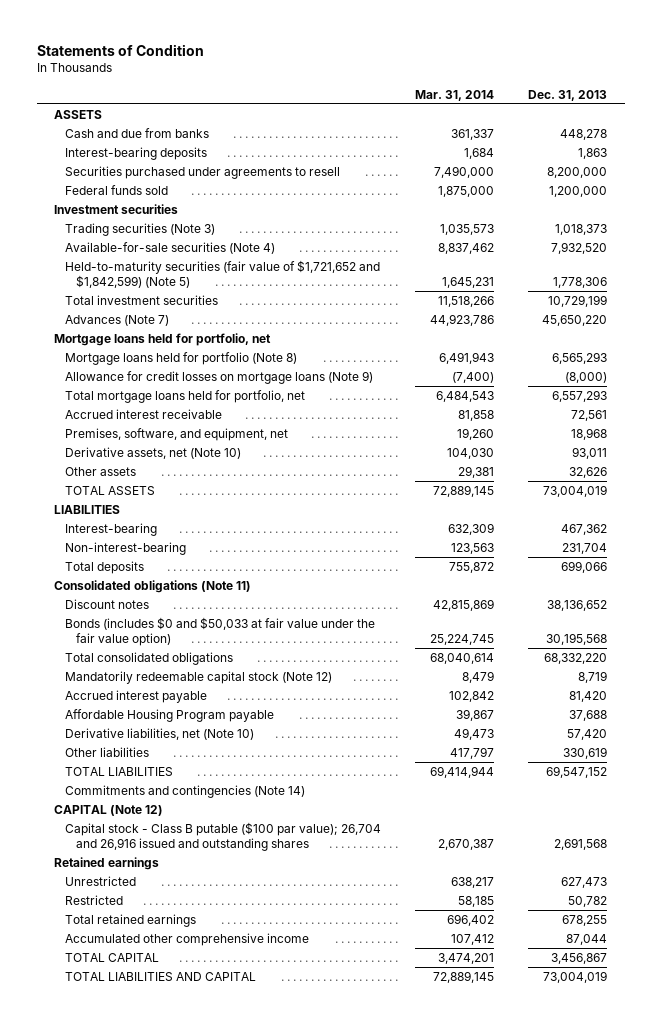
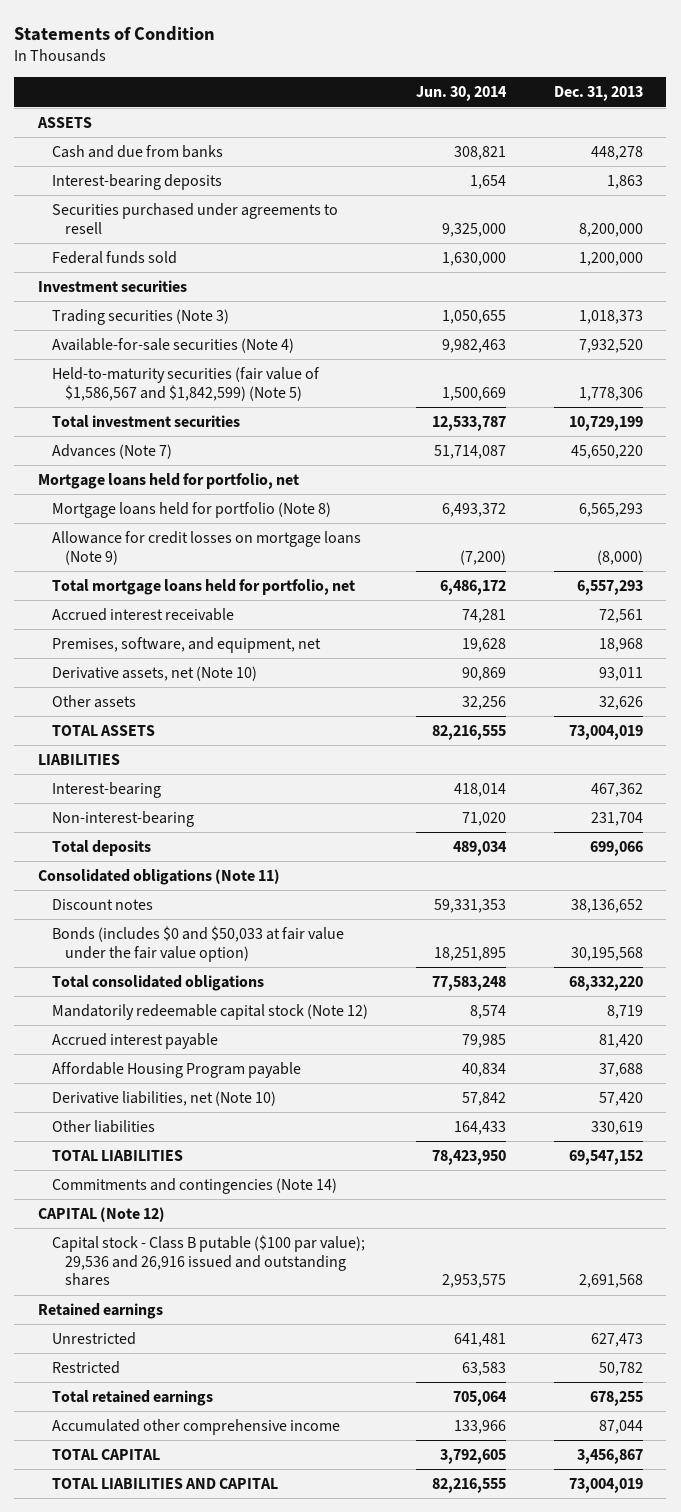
[415,89,495,101] Mar. 31, 2014 -> none
none -> [415,86,507,102] Jun. 30, 2014
[65,260,381,288] Held-to-maturity securities (fair value of $1,721,652 and $1,842,599) (Note 5) -> [51,366,320,401] Held-to-maturity securities (fair value of $1,586,567 and $1,842,599) (Note 5)
[65,822,382,851] Capital stock - Class B putable ($100 par value); 26,704 and 26,916 issued and outstanding shares -> [51,1234,365,1287] Capital stock - Class B putable ($100 par value); 29,536 and 26,916 issued and outstanding shares

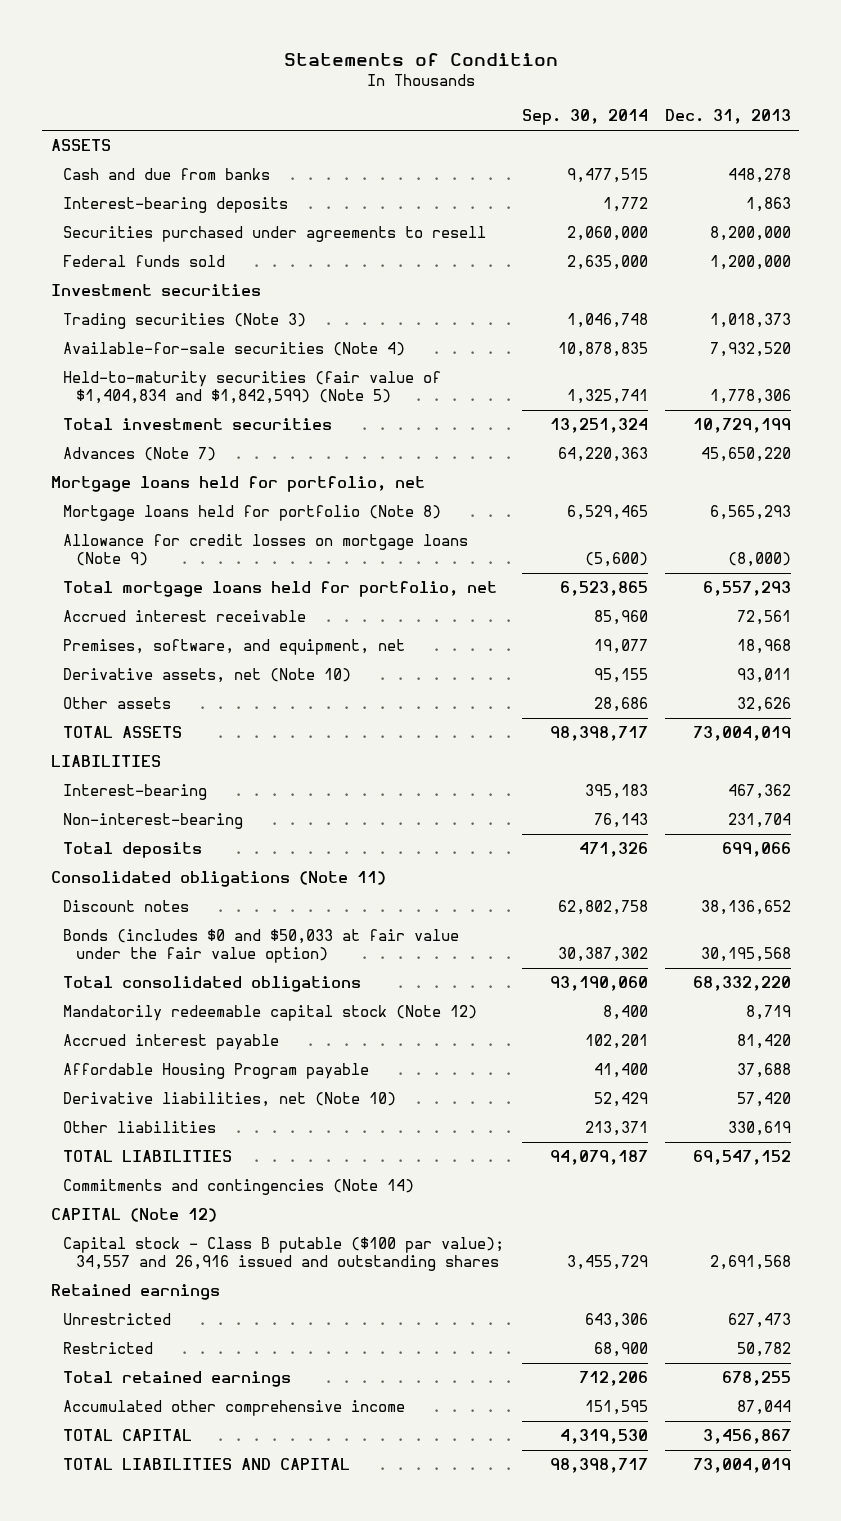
[415,86,507,102] Jun. 30, 2014 -> none
none -> [521,109,648,126] Sep. 30, 2014
[51,366,320,401] Held-to-maturity securities (fair value of $1,586,567 and $1,842,599) (Note 5) -> [63,371,442,405] Held-to-maturity securities (fair value of $1,404,834 and $1,842,599) (Note 5)
[51,1234,365,1287] Capital stock - Class B putable ($100 par value); 29,536 and 26,916 issued and outstanding shares -> [63,1237,505,1272] Capital stock - Class B putable ($100 par value); 34,557 and 26,916 issued and outstanding shares

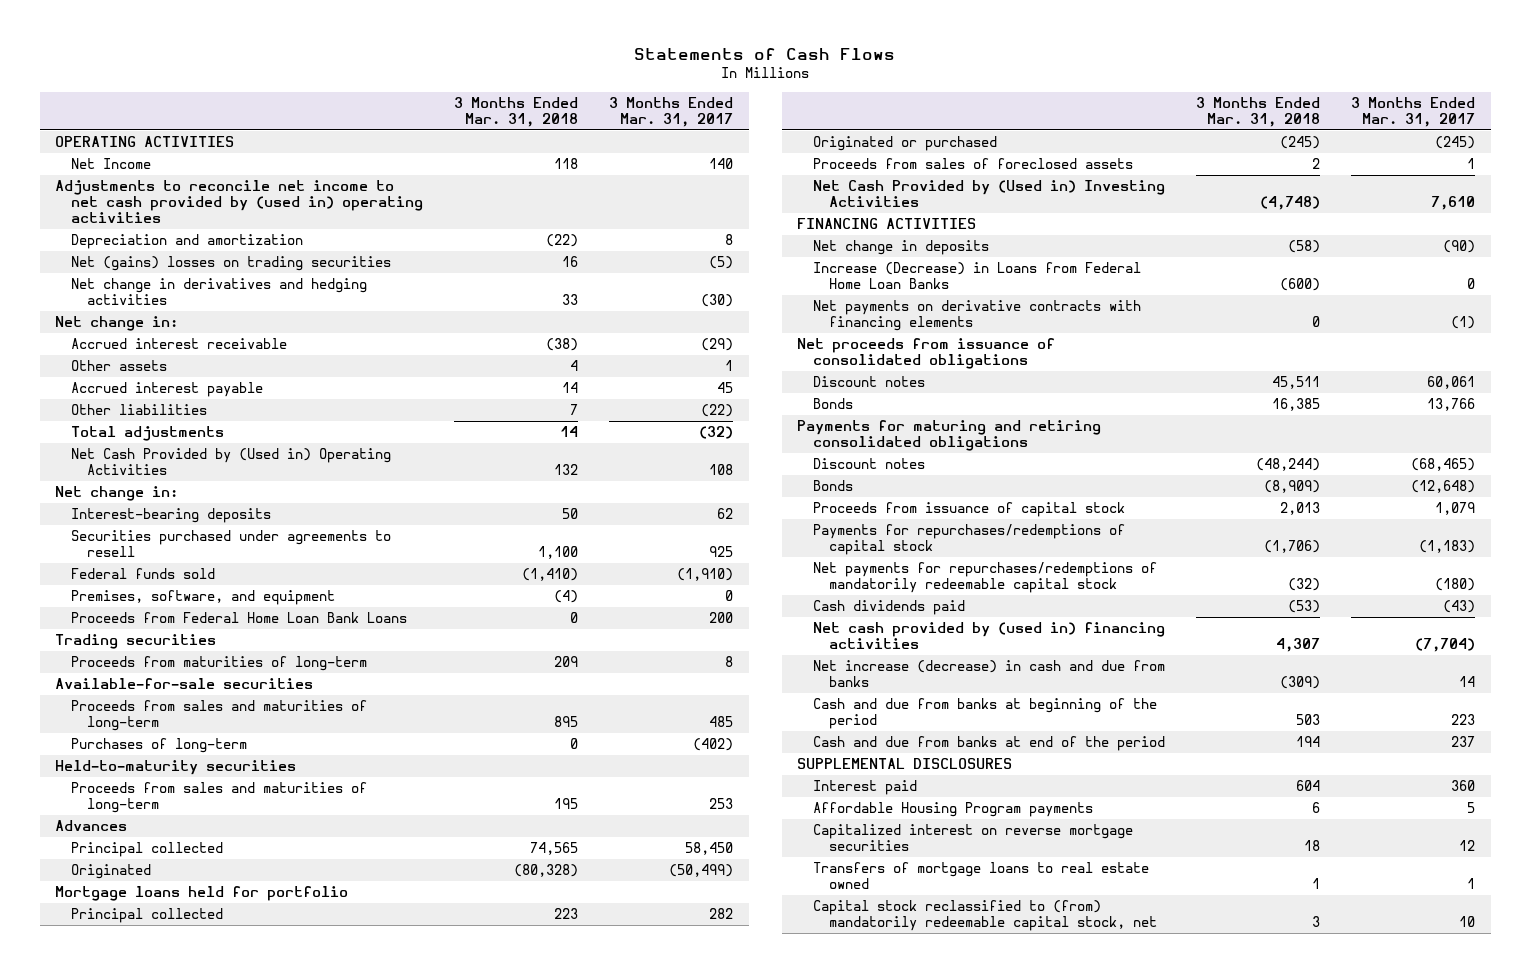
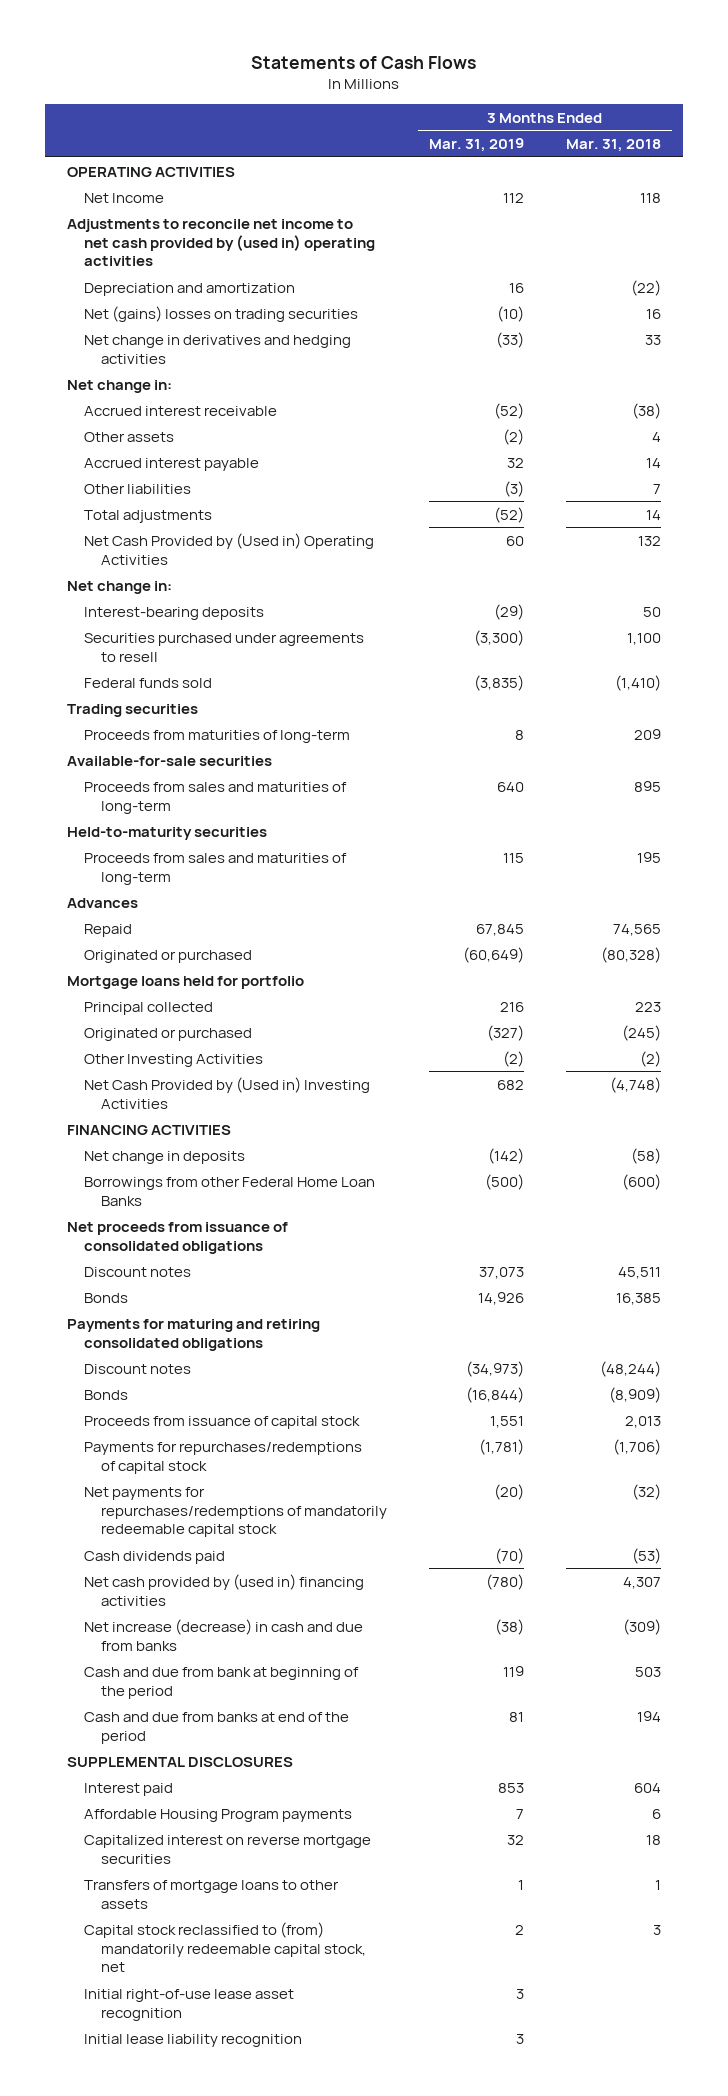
[609,96,734,127] 3 Months Ended Mar. 31, 2017 -> none
none -> [429,137,525,152] Mar. 31, 2019
[71,590,336,606] Premises, software, and equipment -> none
[71,612,408,624] Proceeds from Federal Home Loan Bank Loans -> none
[71,738,248,754] Purchases of long-term -> none
[71,842,224,858] Principal collected -> [83,923,132,937] Repaid
[71,864,152,880] Originated -> [83,949,252,963] Originated or purchased
[813,158,1134,170] Proceeds from sales of foreclosed assets -> none
none -> [83,1053,263,1067] Other Investing Activities
[813,300,1142,331] Net payments on derivative contracts with financing elements -> none
[813,262,1142,289] Increase (Decrease) in Loans from Federal Home Loan Banks -> [83,1176,375,1206] Borrowings from other Federal Home Loan Banks
[813,698,1158,729] Cash and due from banks at beginning of the period -> [83,1666,359,1699] Cash and due from bank at beginning of the period
[813,862,1150,889] Transfers of mortgage loans to real estate owned -> [83,1879,339,1909] Transfers of mortgage loans to other assets
none -> [83,1988,294,2021] Initial right-of-use lease asset recognition
none -> [83,2033,302,2047] Initial lease liability recognition

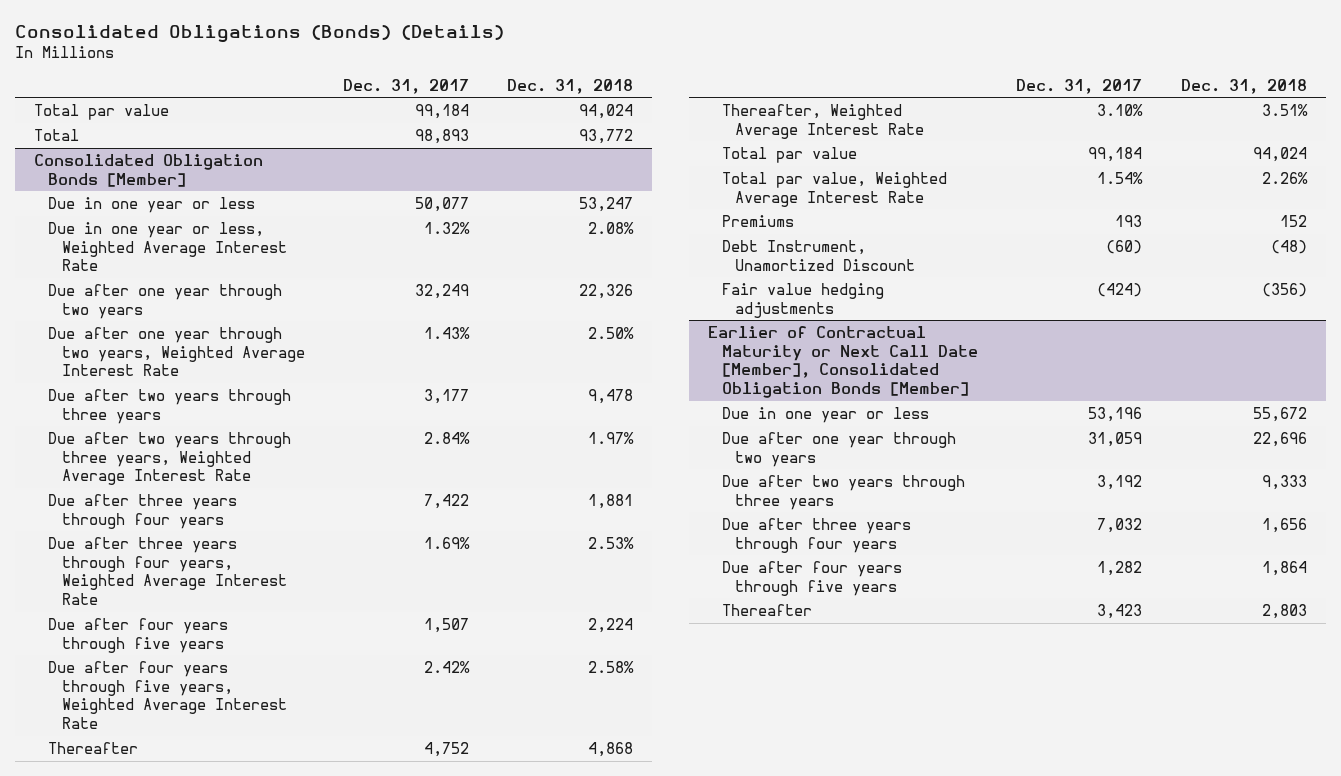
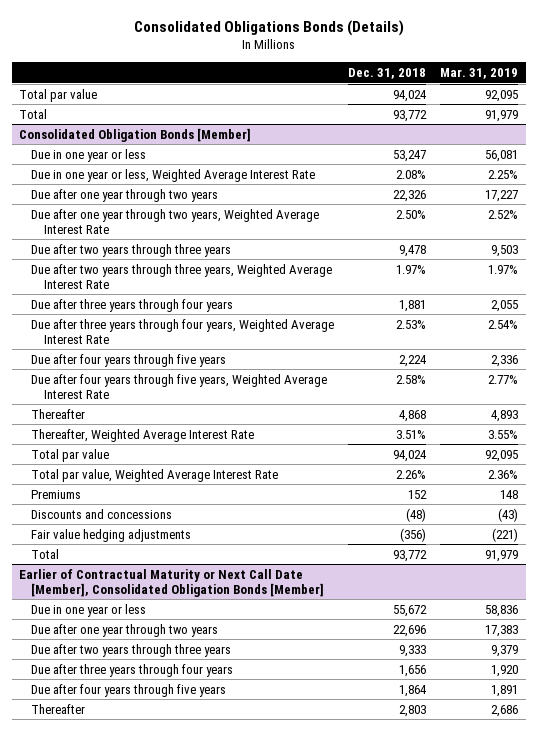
[15,25,505,44] Consolidated Obligations (Bonds) (Details) -> [133,19,404,36] Consolidated Obligations Bonds (Details)
[342,78,469,94] Dec. 31, 2017 -> none
none -> [440,68,519,80] Mar. 31, 2019
[721,239,916,271] Debt Instrument, Unamortized Discount -> [31,508,173,519] Discounts and concessions
none -> [31,548,60,559] Total

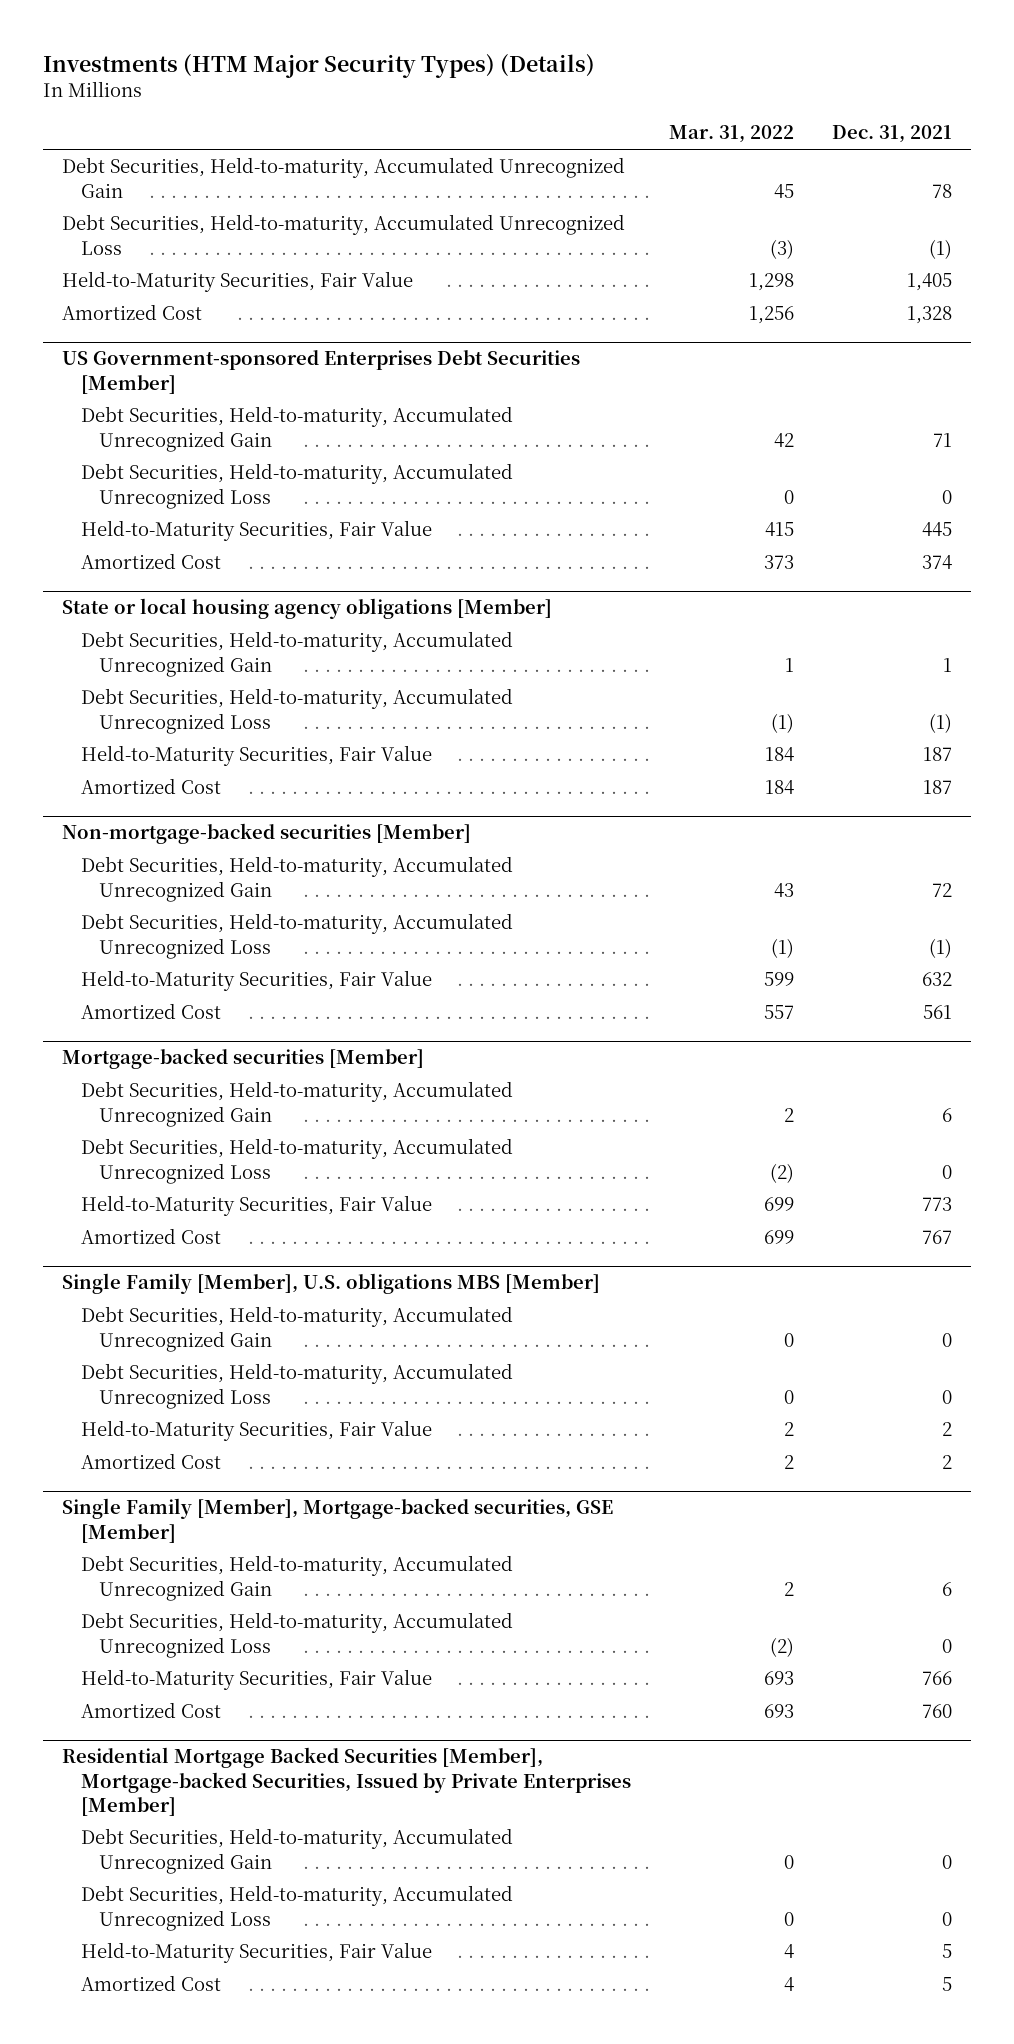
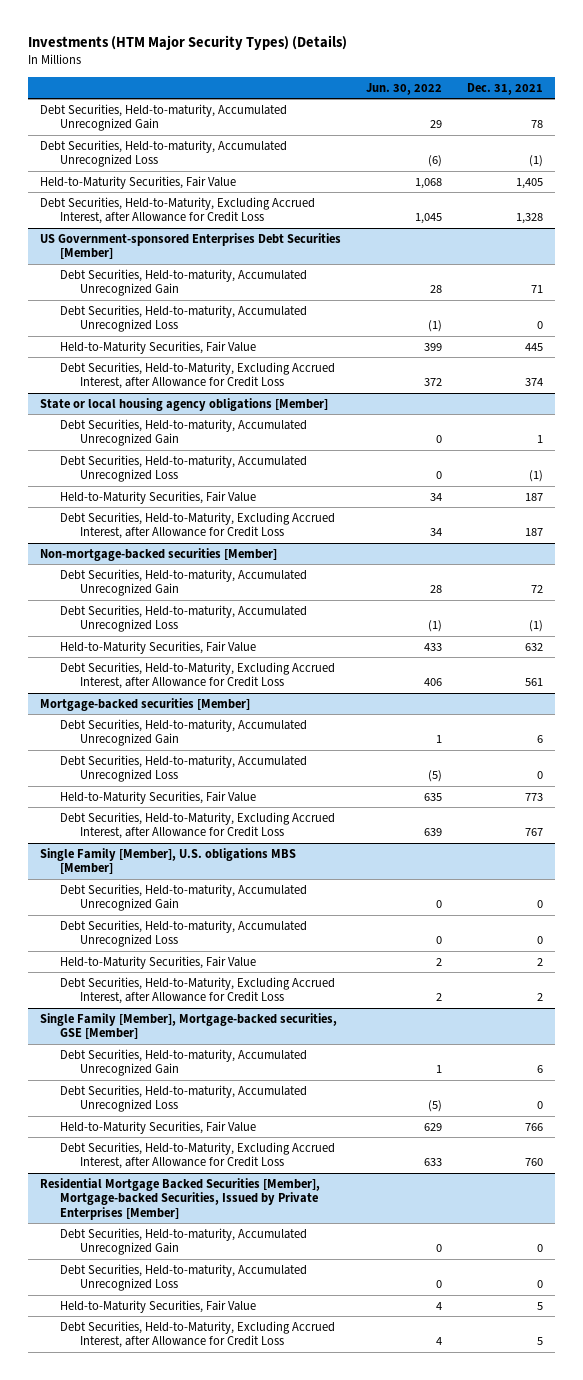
[668,125,794,144] Mar. 31, 2022 -> none
none -> [365,82,442,95] Jun. 30, 2022
[62,304,203,321] Amortized Cost -> [40,196,316,225] Debt Securities, Held-to-Maturity, Excluding Accrued Interest, after Allowance for Credit Loss
[80,553,221,570] Amortized Cost -> [60,361,336,390] Debt Securities, Held-to-Maturity, Excluding Accrued Interest, after Allowance for Credit Loss
[80,778,221,795] Amortized Cost -> [60,511,336,540] Debt Securities, Held-to-Maturity, Excluding Accrued Interest, after Allowance for Credit Loss
[80,1003,221,1020] Amortized Cost -> [60,661,336,690] Debt Securities, Held-to-Maturity, Excluding Accrued Interest, after Allowance for Credit Loss
[80,1228,221,1245] Amortized Cost -> [60,811,336,840] Debt Securities, Held-to-Maturity, Excluding Accrued Interest, after Allowance for Credit Loss
[80,1453,221,1470] Amortized Cost -> none
none -> [60,976,336,1005] Debt Securities, Held-to-Maturity, Excluding Accrued Interest, after Allowance for Credit Loss
[80,1702,221,1719] Amortized Cost -> none
none -> [60,1141,336,1170] Debt Securities, Held-to-Maturity, Excluding Accrued Interest, after Allowance for Credit Loss
[80,1975,221,1992] Amortized Cost -> none
none -> [60,1320,336,1349] Debt Securities, Held-to-Maturity, Excluding Accrued Interest, after Allowance for Credit Loss

